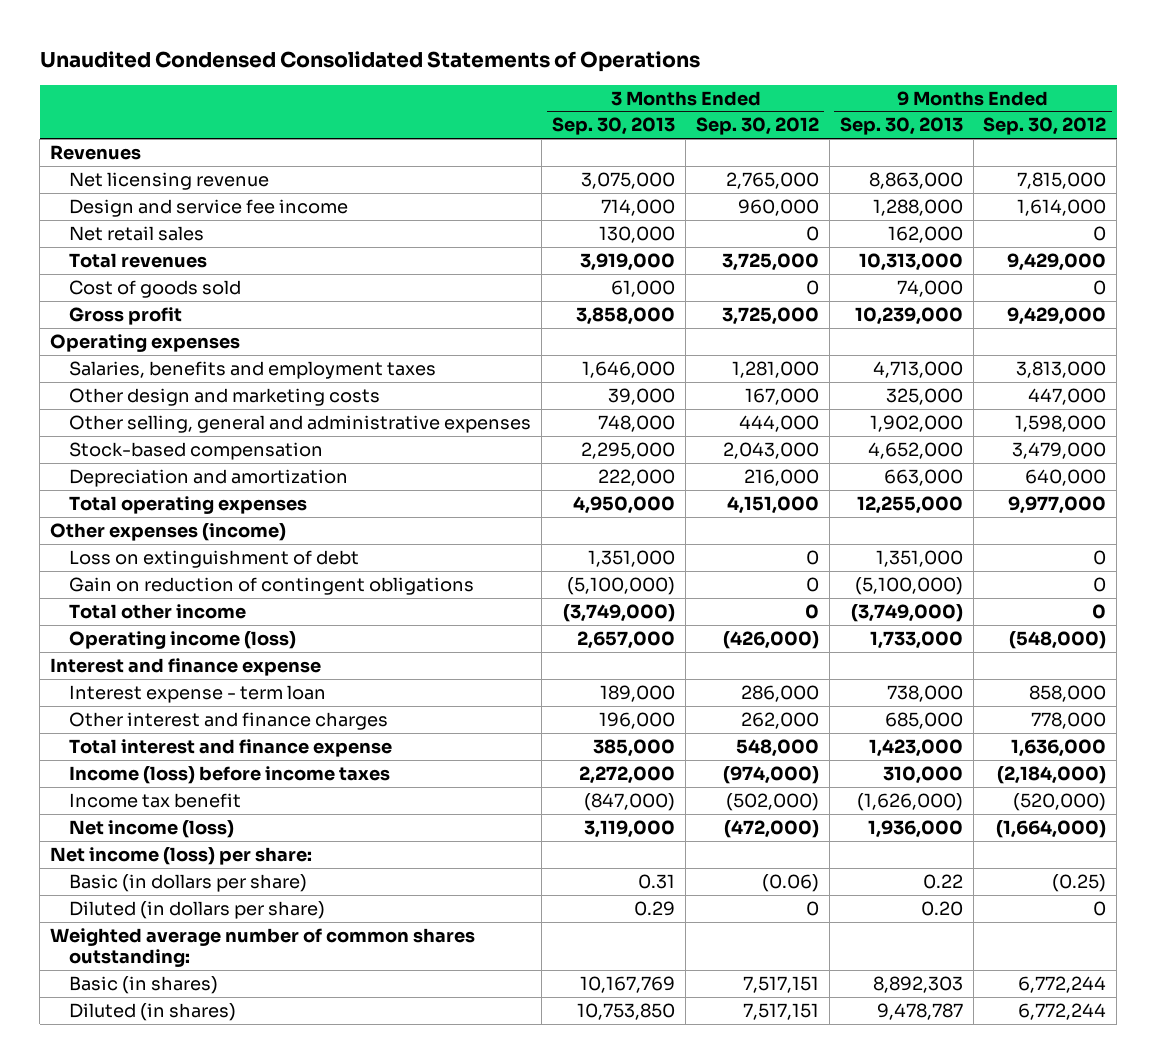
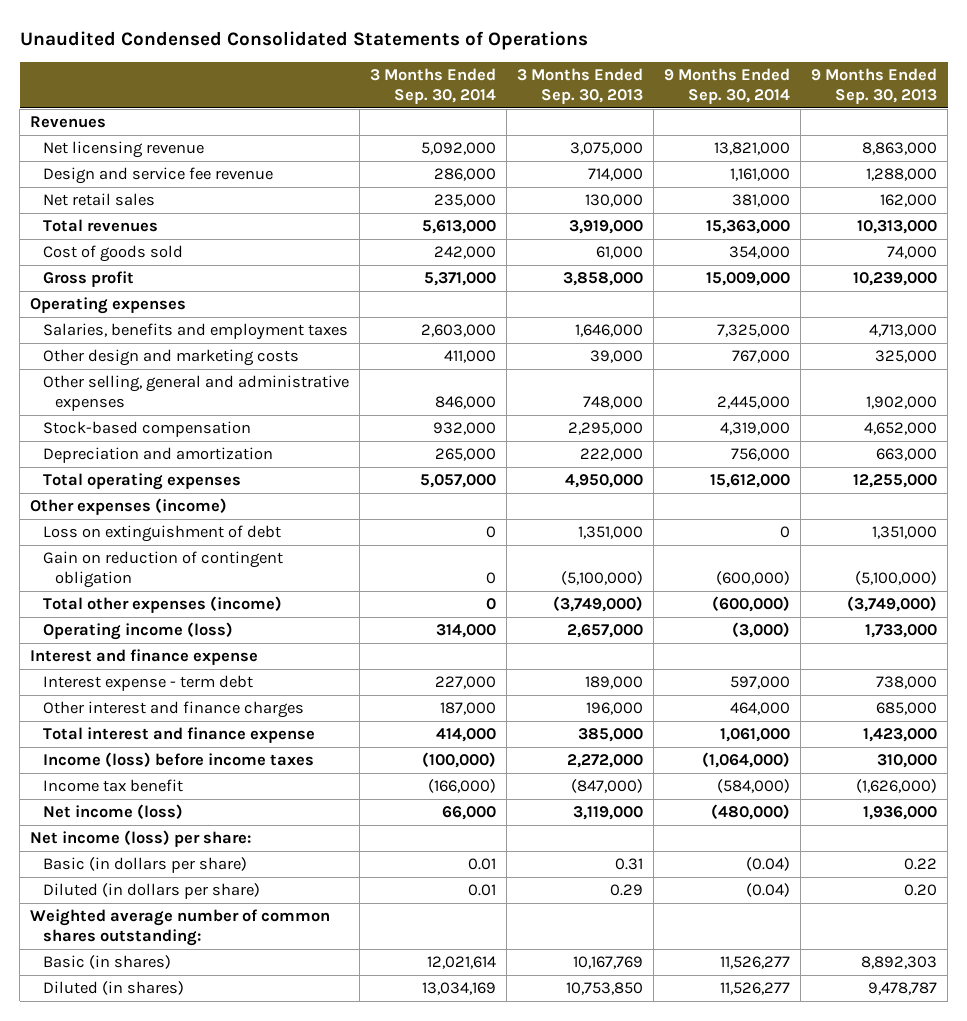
[695,117,819,136] Sep. 30, 2012 -> none
[983,117,1107,136] Sep. 30, 2012 -> none
none -> [369,67,496,104] 3 Months Ended Sep. 30, 2014
none -> [664,67,791,104] 9 Months Ended Sep. 30, 2014
[69,198,349,217] Design and service fee income -> [42,167,273,185] Design and service fee revenue
[69,576,475,595] Gain on reduction of contingent obligations -> [42,551,283,589] Gain on reduction of contingent obligation
[69,603,247,619] Total other income -> [42,596,282,614] Total other expenses (income)
[69,684,327,703] Interest expense - term loan -> [42,675,253,692] Interest expense - term debt

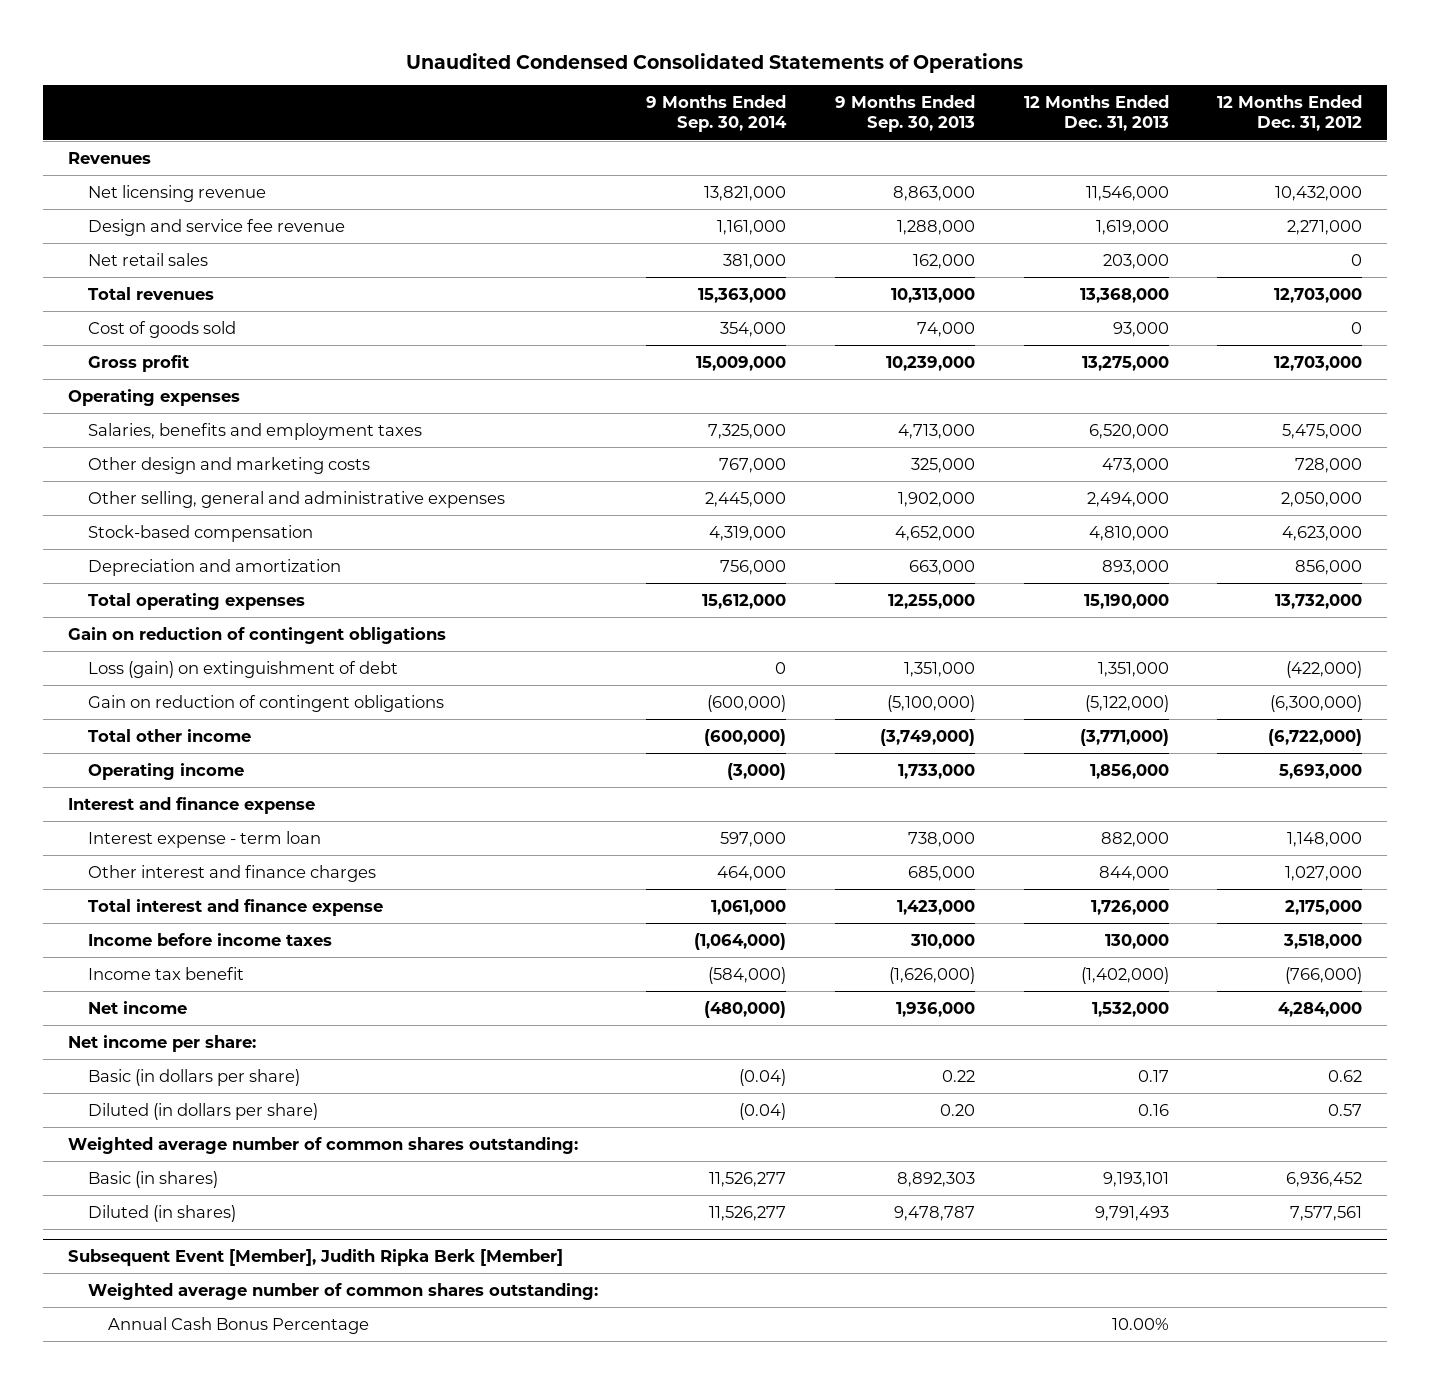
[369,67,496,104] 3 Months Ended Sep. 30, 2014 -> none
[516,67,643,104] 3 Months Ended Sep. 30, 2013 -> none
none -> [1023,94,1169,132] 12 Months Ended Dec. 31, 2013
none -> [1217,94,1363,132] 12 Months Ended Dec. 31, 2012
[30,498,228,516] Other expenses (income) -> [67,626,446,644] Gain on reduction of contingent obligations
[42,525,281,543] Loss on extinguishment of debt -> [87,660,398,678] Loss (gain) on extinguishment of debt
[42,551,283,589] Gain on reduction of contingent obligation -> [87,694,444,712] Gain on reduction of contingent obligations
[42,596,282,614] Total other expenses (income) -> [87,728,251,742] Total other income
[42,622,233,641] Operating income (loss) -> [87,762,244,780] Operating income
[42,675,253,692] Interest expense - term debt -> [87,830,321,848] Interest expense - term loan
[42,752,314,768] Income (loss) before income taxes -> [87,932,332,946] Income before income taxes
[42,804,183,820] Net income (loss) -> [87,1000,187,1014] Net income
[30,830,252,848] Net income (loss) per share: -> [67,1034,256,1052] Net income per share:
none -> [67,1249,563,1267] Subsequent Event [Member], Judith Ripka Berk [Member]
none -> [87,1282,598,1300] Weighted average number of common shares outstanding:
none -> [107,1316,369,1334] Annual Cash Bonus Percentage

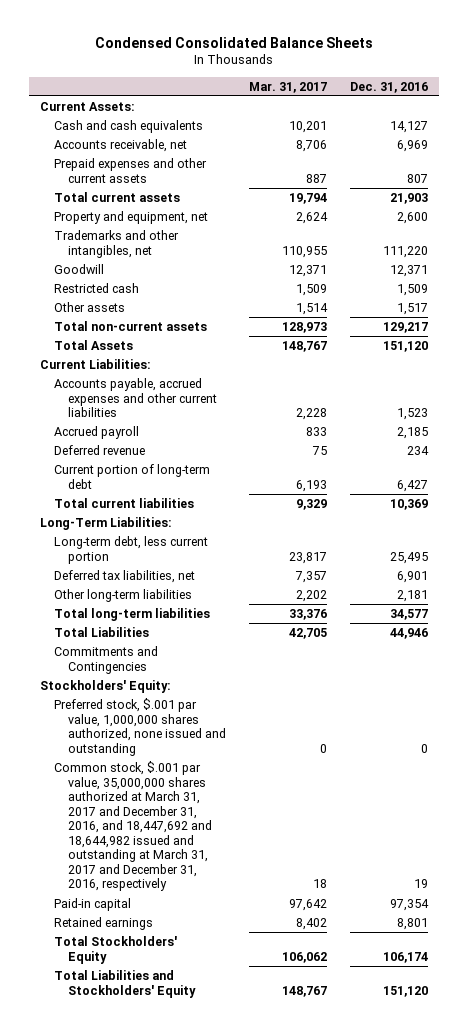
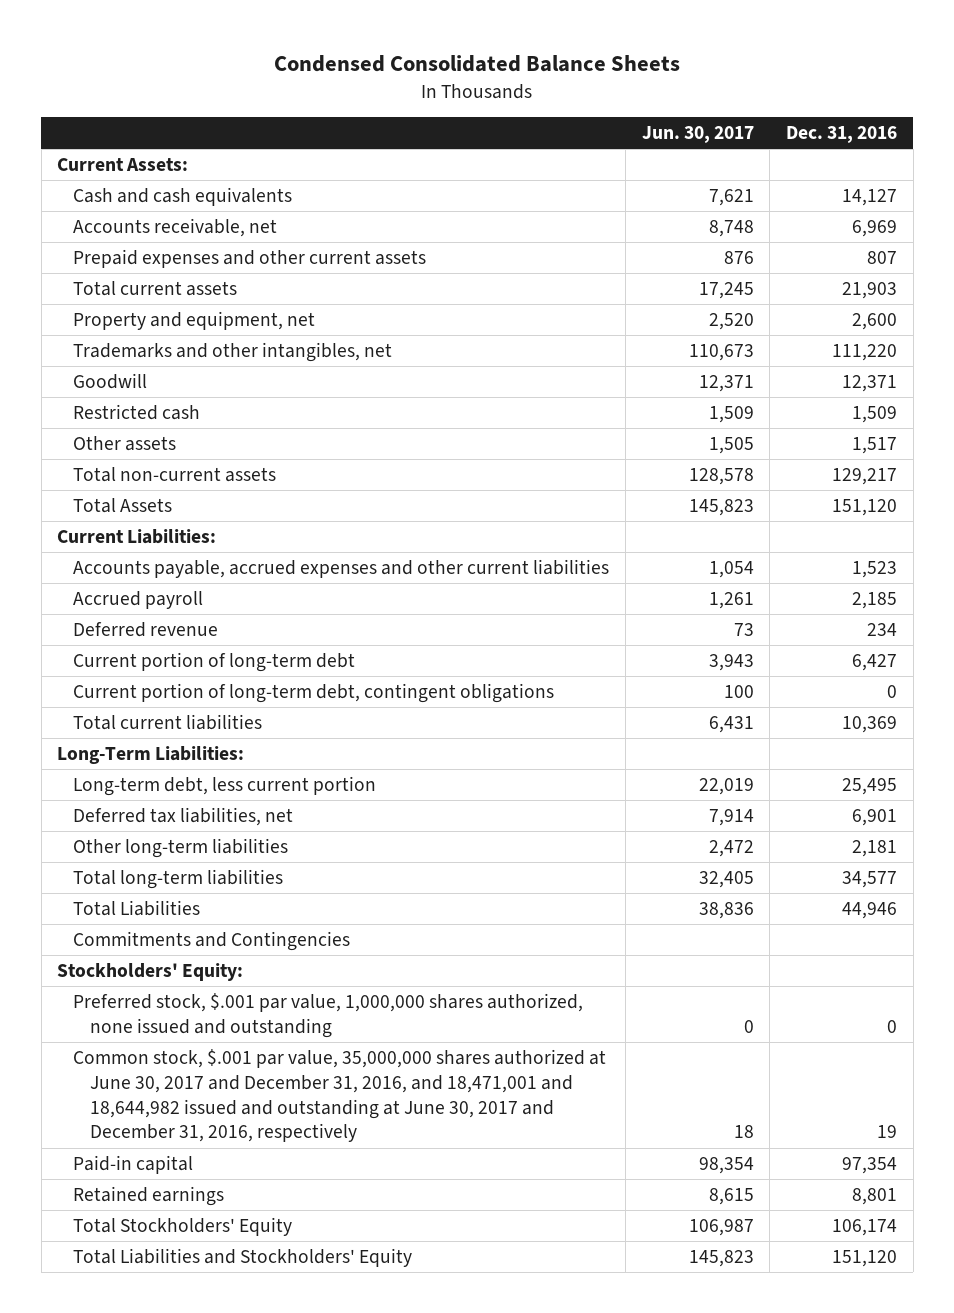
[248,81,327,93] Mar. 31, 2017 -> none
none -> [641,125,754,143] Jun. 30, 2017
none -> [73,683,555,704] Current portion of long-term debt, contingent obligations
[54,761,213,892] Common stock, $.001 par value, 35,000,000 shares authorized at March 31, 2017 and December 31, 2016, and 18,447,692 and 18,644,982 issued and outstanding at March 31, 2017 and December 31, 2016, respectively -> [73,1049,607,1143] Common stock, $.001 par value, 35,000,000 shares authorized at June 30, 2017 and December 31, 2016, and 18,471,001 and 18,644,982 issued and outstanding at June 30, 2017 and December 31, 2016, respectively

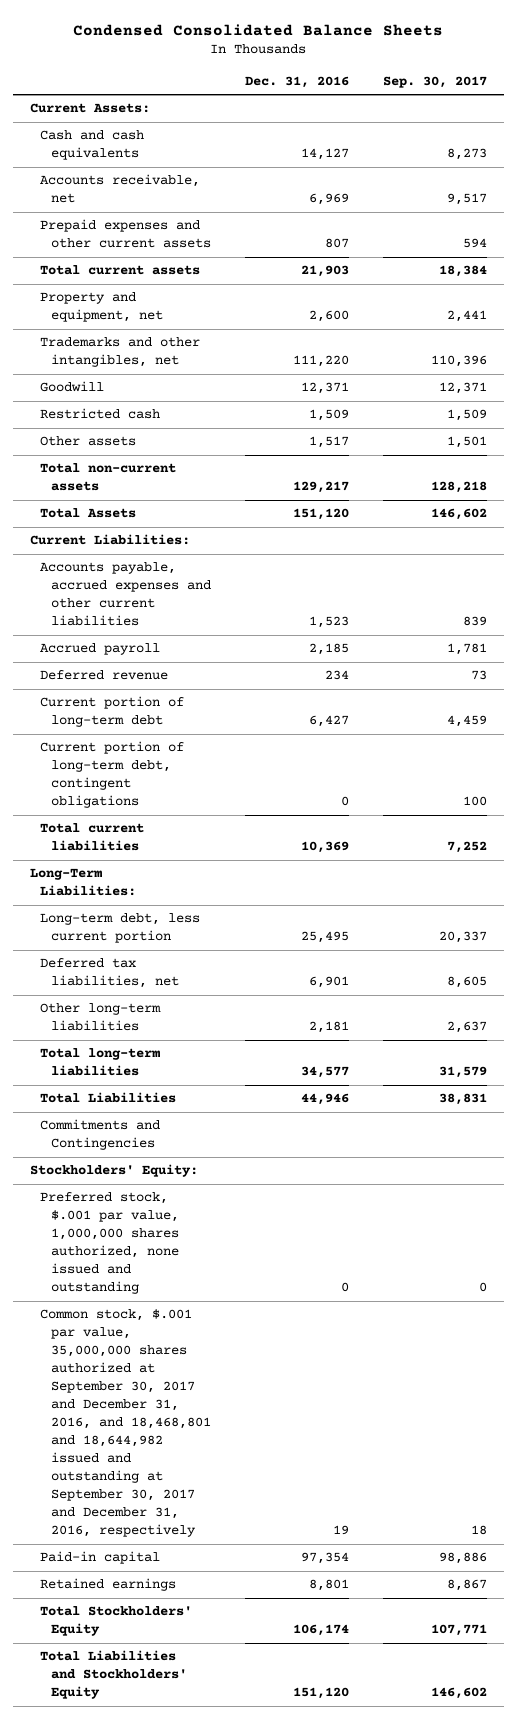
[641,125,754,143] Jun. 30, 2017 -> none
none -> [382,75,487,88] Sep. 30, 2017
[73,1049,607,1143] Common stock, $.001 par value, 35,000,000 shares authorized at June 30, 2017 and December 31, 2016, and 18,471,001 and 18,644,982 issued and outstanding at June 30, 2017 and December 31, 2016, respectively -> [40,1309,211,1538] Common stock, $.001 par value, 35,000,000 shares authorized at September 30, 2017 and December 31, 2016, and 18,468,801 and 18,644,982 issued and outstanding at September 30, 2017 and December 31, 2016, respectively

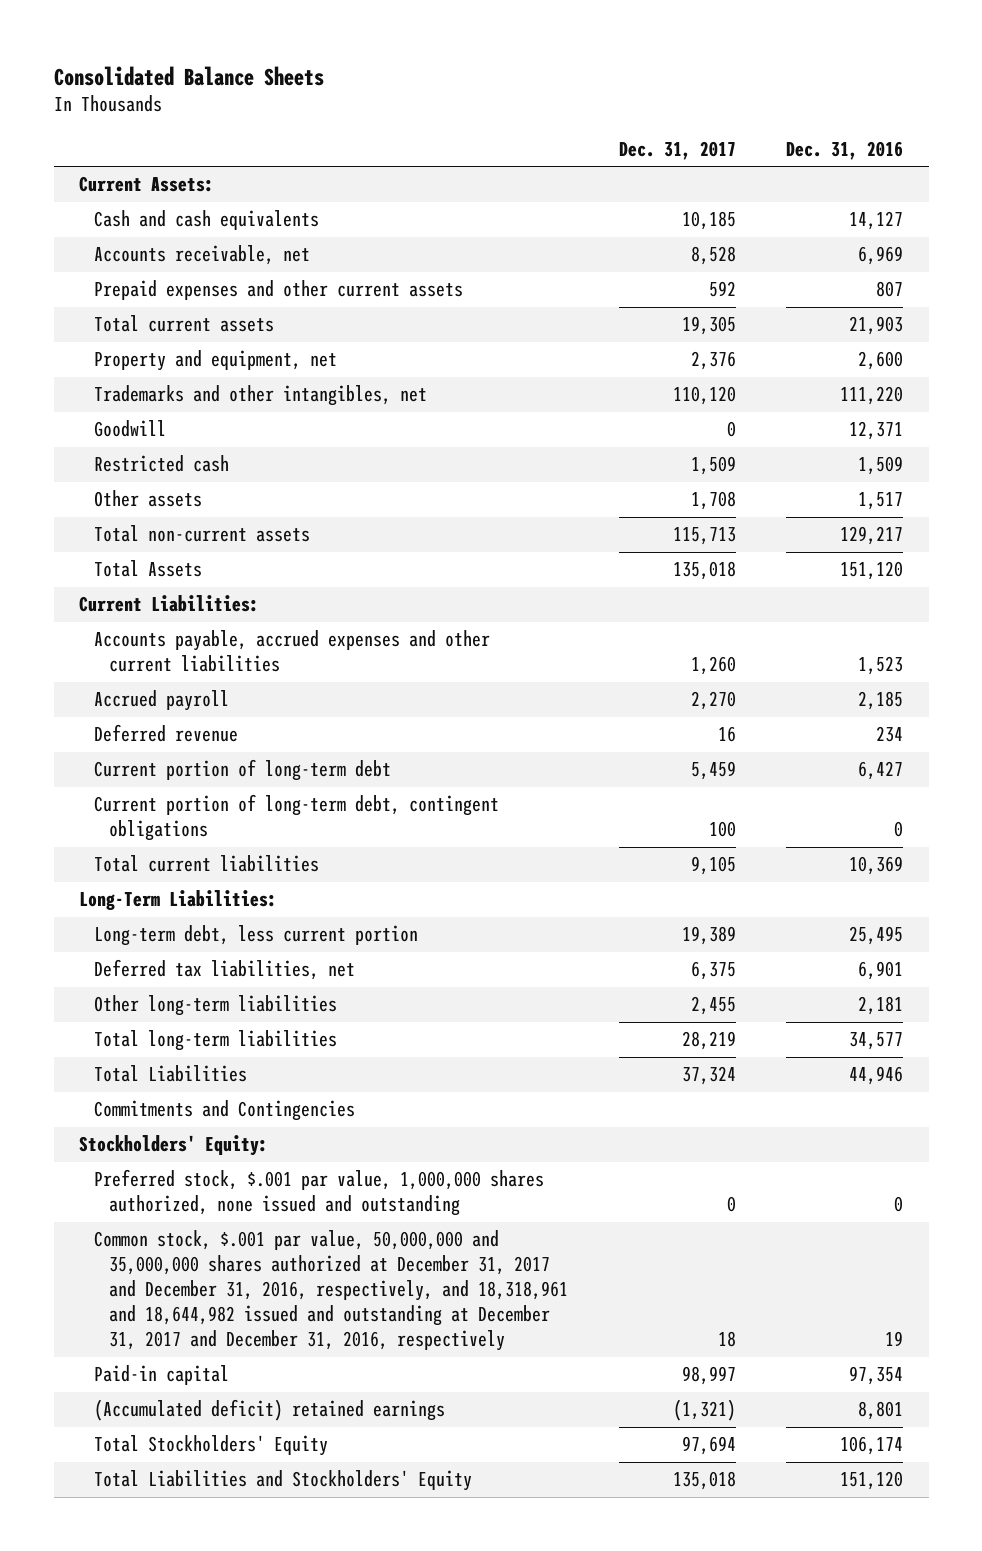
[73,23,444,36] Condensed Consolidated Balance Sheets -> [53,65,324,86] Consolidated Balance Sheets
[382,75,487,88] Sep. 30, 2017 -> none
none -> [618,140,736,160] Dec. 31, 2017
[40,1309,211,1538] Common stock, $.001 par value, 35,000,000 shares authorized at September 30, 2017 and December 31, 2016, and 18,468,801 and 18,644,982 issued and outstanding at September 30, 2017 and December 31, 2016, respectively -> [94,1230,569,1352] Common stock, $.001 par value, 50,000,000 and 35,000,000 shares authorized at December 31, 2017 and December 31, 2016, respectively, and 18,318,961 and 18,644,982 issued and outstanding at December 31, 2017 and December 31, 2016, respectively
[40,1578,177,1592] Retained earnings -> [94,1399,446,1422] (Accumulated deficit) retained earnings

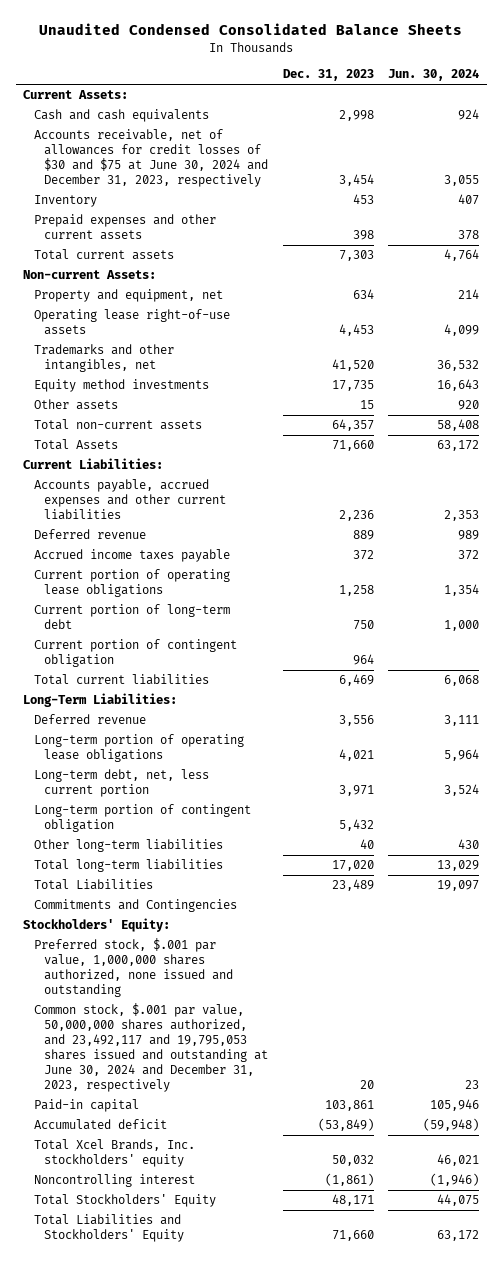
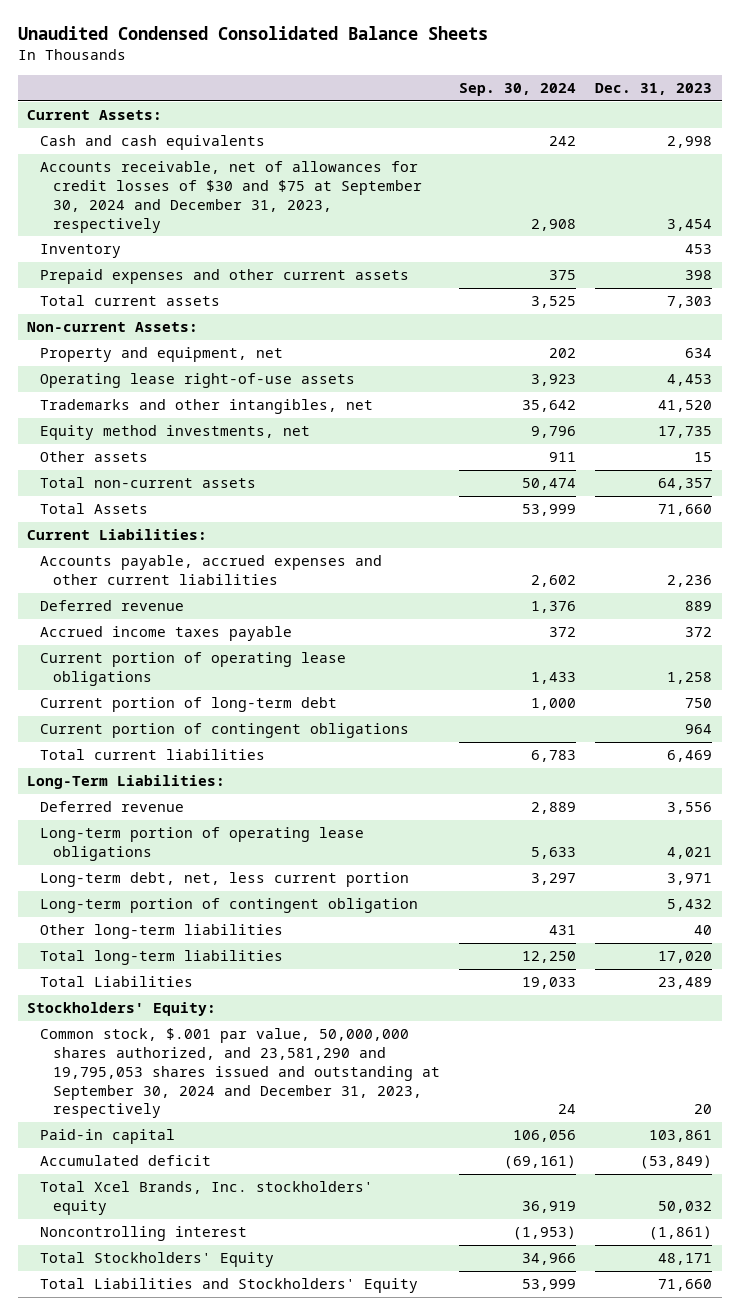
[388,69,480,82] Jun. 30, 2024 -> none
none -> [458,82,576,96] Sep. 30, 2024
[33,129,269,188] Accounts receivable, net of allowances for credit losses of $30 and $75 at June 30, 2024 and December 31, 2023, respectively -> [40,161,422,233] Accounts receivable, net of allowances for credit losses of $30 and $75 at September 30, 2024 and December 31, 2023, respectively
[33,379,209,393] Equity method investments -> [40,425,311,441] Equity method investments, net
[33,639,237,668] Current portion of contingent obligation -> [40,723,410,739] Current portion of contingent obligations
[33,899,237,913] Commitments and Contingencies -> none
[33,938,234,998] Preferred stock, $.001 par value, 1,000,000 shares authorized, none issued and outstanding -> none
[33,1003,269,1093] Common stock, $.001 par value, 50,000,000 shares authorized, and 23,492,117 and 19,795,053 shares issued and outstanding at June 30, 2024 and December 31, 2023, respectively -> [40,1028,440,1119] Common stock, $.001 par value, 50,000,000 shares authorized, and 23,581,290 and 19,795,053 shares issued and outstanding at September 30, 2024 and December 31, 2023, respectively

